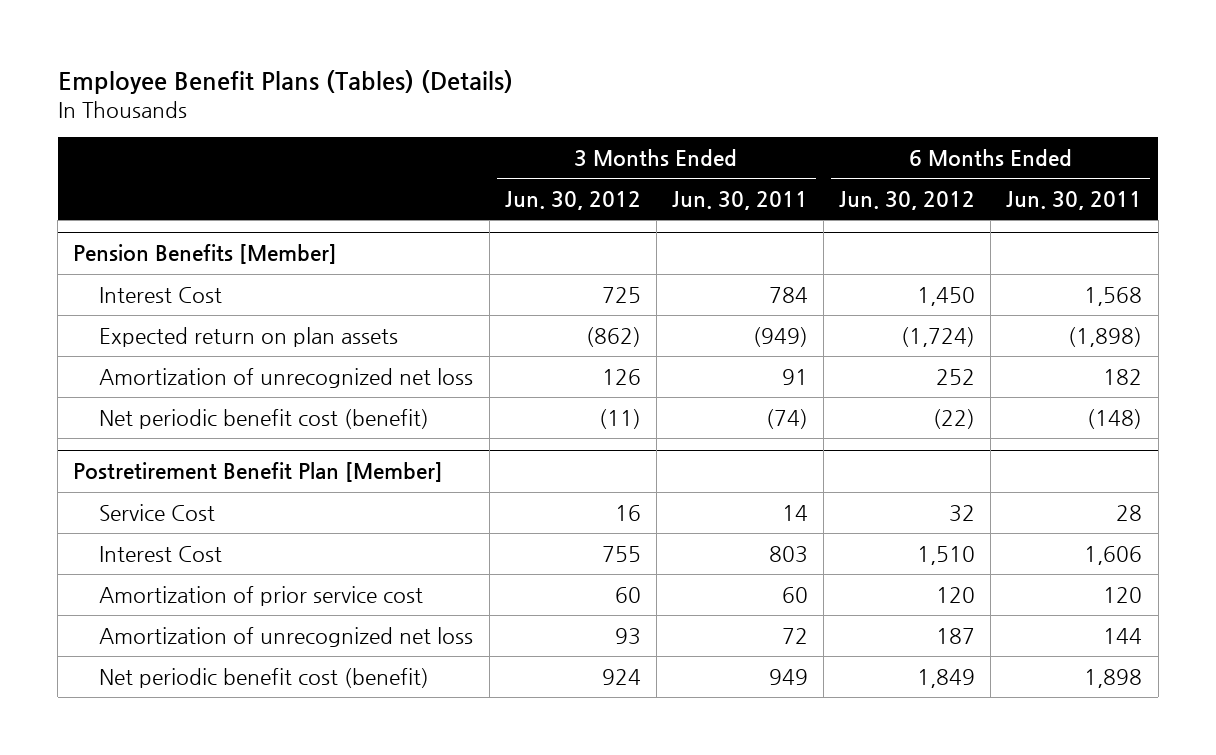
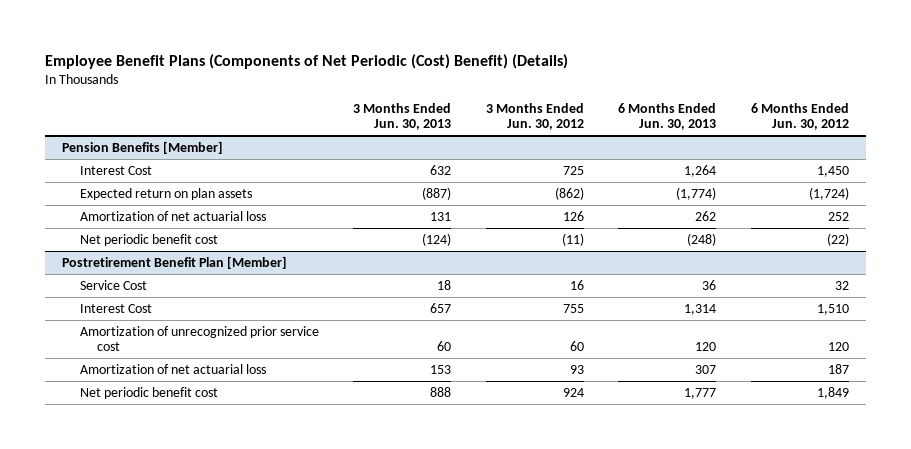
[57,70,513,95] Employee Benefit Plans (Tables) (Details) -> [45,53,569,69] Employee Benefit Plans (Components of Net Periodic (Cost) Benefit) (Details)
[671,190,808,210] Jun. 30, 2011 -> none
[1006,190,1143,210] Jun. 30, 2011 -> none
none -> [353,102,452,131] 3 Months Ended Jun. 30, 2013
none -> [618,102,717,131] 6 Months Ended Jun. 30, 2013
[99,367,474,388] Amortization of unrecognized net loss -> [79,210,266,221] Amortization of net actuarial loss
[99,408,430,429] Net periodic benefit cost (benefit) -> [79,233,218,246] Net periodic benefit cost
[99,585,424,606] Amortization of prior service cost -> [79,325,319,352] Amortization of unrecognized prior service cost
[99,626,474,647] Amortization of unrecognized net loss -> [79,363,266,374] Amortization of net actuarial loss
[99,667,430,688] Net periodic benefit cost (benefit) -> [79,386,218,399] Net periodic benefit cost

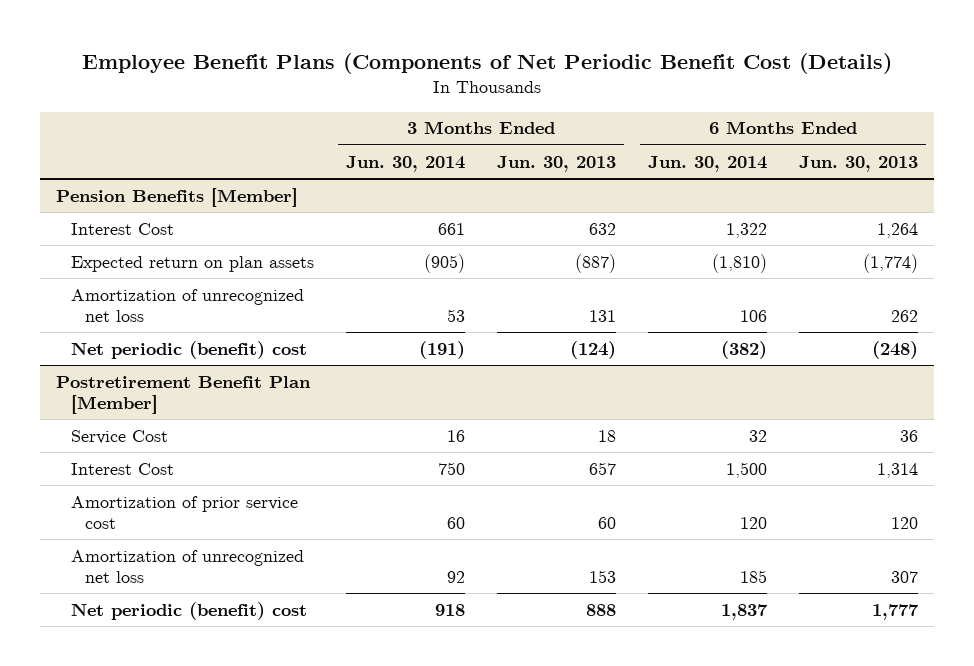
[45,53,569,69] Employee Benefit Plans (Components of Net Periodic (Cost) Benefit) (Details) -> [82,52,893,74] Employee Benefit Plans (Components of Net Periodic Benefit Cost (Details)
[485,102,584,131] 3 Months Ended Jun. 30, 2012 -> none
[750,102,849,131] 6 Months Ended Jun. 30, 2012 -> none
none -> [345,155,465,172] Jun. 30, 2014
none -> [647,155,767,172] Jun. 30, 2014
[79,210,266,221] Amortization of net actuarial loss -> [70,288,304,323] Amortization of unrecognized net loss
[79,233,218,246] Net periodic benefit cost -> [70,340,307,359] Net periodic (benefit) cost
[79,325,319,352] Amortization of unrecognized prior service cost -> [70,495,298,530] Amortization of prior service cost
[79,363,266,374] Amortization of net actuarial loss -> [70,549,304,584] Amortization of unrecognized net loss
[79,386,218,399] Net periodic benefit cost -> [70,601,307,620] Net periodic (benefit) cost

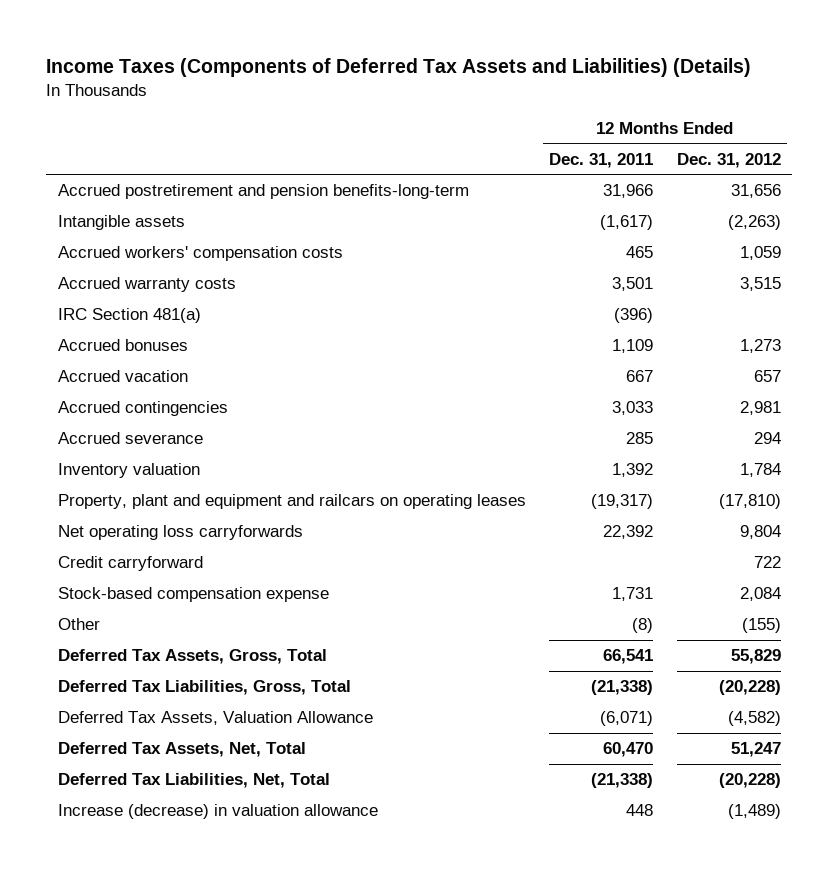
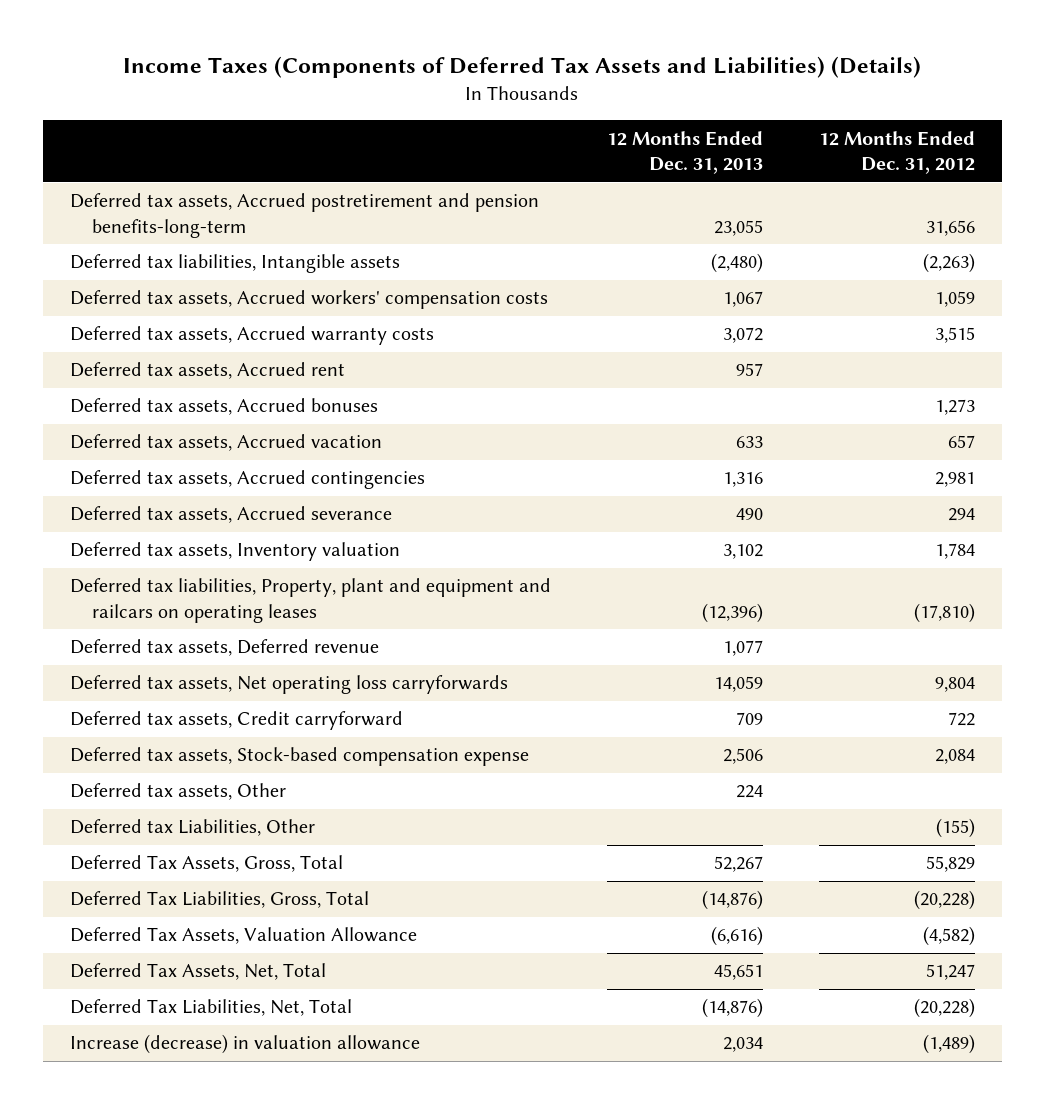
[549,152,654,168] Dec. 31, 2011 -> none
none -> [606,130,763,175] 12 Months Ended Dec. 31, 2013
[57,308,201,324] IRC Section 481(a) -> none
[57,184,469,200] Accrued postretirement and pension benefits-long-term -> [70,193,540,239] Deferred tax assets, Accrued postretirement and pension benefits-long-term
[57,215,185,231] Intangible assets -> [70,254,401,274] Deferred tax liabilities, Intangible assets
[57,246,343,262] Accrued workers' compensation costs -> [70,290,549,310] Deferred tax assets, Accrued workers' compensation costs
[57,277,236,293] Accrued warranty costs -> [70,326,435,346] Deferred tax assets, Accrued warranty costs
none -> [70,362,346,380] Deferred tax assets, Accrued rent
[57,339,188,352] Accrued bonuses -> [70,398,379,416] Deferred tax assets, Accrued bonuses
[57,370,188,383] Accrued vacation -> [70,434,383,452] Deferred tax assets, Accrued vacation
[57,401,228,417] Accrued contingencies -> [70,470,426,490] Deferred tax assets, Accrued contingencies
[57,432,203,445] Accrued severance -> [70,506,393,524] Deferred tax assets, Accrued severance
[57,463,200,479] Inventory valuation -> [70,542,401,562] Deferred tax assets, Inventory valuation
[57,494,526,510] Property, plant and equipment and railcars on operating leases -> [70,578,552,624] Deferred tax liabilities, Property, plant and equipment and railcars on operating leases
none -> [70,639,380,657] Deferred tax assets, Deferred revenue
[57,525,303,541] Net operating loss carryforwards -> [70,675,509,695] Deferred tax assets, Net operating loss carryforwards
[57,556,203,572] Credit carryforward -> [70,711,404,731] Deferred tax assets, Credit carryforward
[57,587,329,603] Stock-based compensation expense -> [70,747,530,767] Deferred tax assets, Stock-based compensation expense
none -> [70,783,287,801] Deferred tax assets, Other
[57,618,100,631] Other -> [70,819,316,837] Deferred tax Liabilities, Other

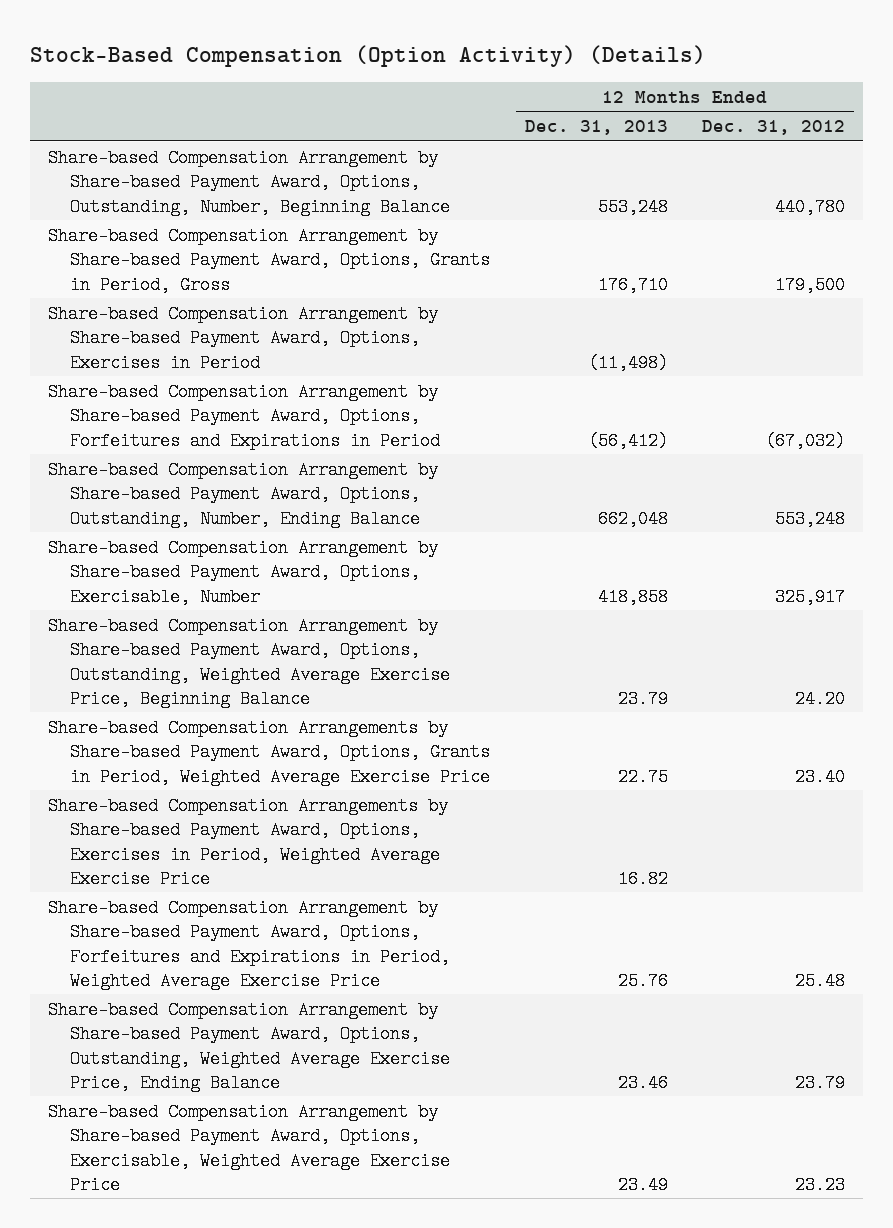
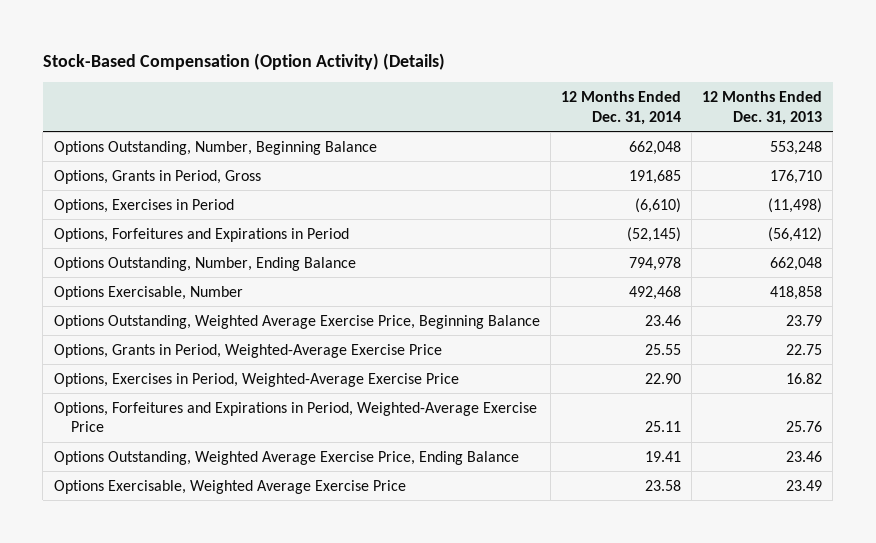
[702,120,846,136] Dec. 31, 2012 -> none
none -> [560,90,681,125] 12 Months Ended Dec. 31, 2014
[47,148,450,216] Share-based Compensation Arrangement by Share-based Payment Award, Options, Outstanding, Number, Beginning Balance -> [53,140,377,155] Options Outstanding, Number, Beginning Balance
[47,226,490,294] Share-based Compensation Arrangement by Share-based Payment Award, Options, Grants in Period, Gross -> [53,169,261,184] Options, Grants in Period, Gross
[47,304,438,372] Share-based Compensation Arrangement by Share-based Payment Award, Options, Exercises in Period -> [53,198,234,213] Options, Exercises in Period
[47,382,440,450] Share-based Compensation Arrangement by Share-based Payment Award, Options, Forfeitures and Expirations in Period -> [53,227,349,242] Options, Forfeitures and Expirations in Period
[47,460,438,528] Share-based Compensation Arrangement by Share-based Payment Award, Options, Outstanding, Number, Ending Balance -> [53,256,356,271] Options Outstanding, Number, Ending Balance
[47,538,438,606] Share-based Compensation Arrangement by Share-based Payment Award, Options, Exercisable, Number -> [53,285,243,300] Options Exercisable, Number
[47,616,450,708] Share-based Compensation Arrangement by Share-based Payment Award, Options, Outstanding, Weighted Average Exercise Price, Beginning Balance -> [53,314,540,329] Options Outstanding, Weighted Average Exercise Price, Beginning Balance
[47,718,490,786] Share-based Compensation Arrangements by Share-based Payment Award, Options, Grants in Period, Weighted Average Exercise Price -> [53,343,442,358] Options, Grants in Period, Weighted-Average Exercise Price
[47,796,448,888] Share-based Compensation Arrangements by Share-based Payment Award, Options, Exercises in Period, Weighted Average Exercise Price -> [53,372,459,387] Options, Exercises in Period, Weighted-Average Exercise Price
[47,898,450,990] Share-based Compensation Arrangement by Share-based Payment Award, Options, Forfeitures and Expirations in Period, Weighted Average Exercise Price -> [53,401,537,433] Options, Forfeitures and Expirations in Period, Weighted-Average Exercise Price
[47,1000,450,1092] Share-based Compensation Arrangement by Share-based Payment Award, Options, Outstanding, Weighted Average Exercise Price, Ending Balance -> [53,450,519,465] Options Outstanding, Weighted Average Exercise Price, Ending Balance
[47,1102,450,1194] Share-based Compensation Arrangement by Share-based Payment Award, Options, Exercisable, Weighted Average Exercise Price -> [53,479,406,494] Options Exercisable, Weighted Average Exercise Price

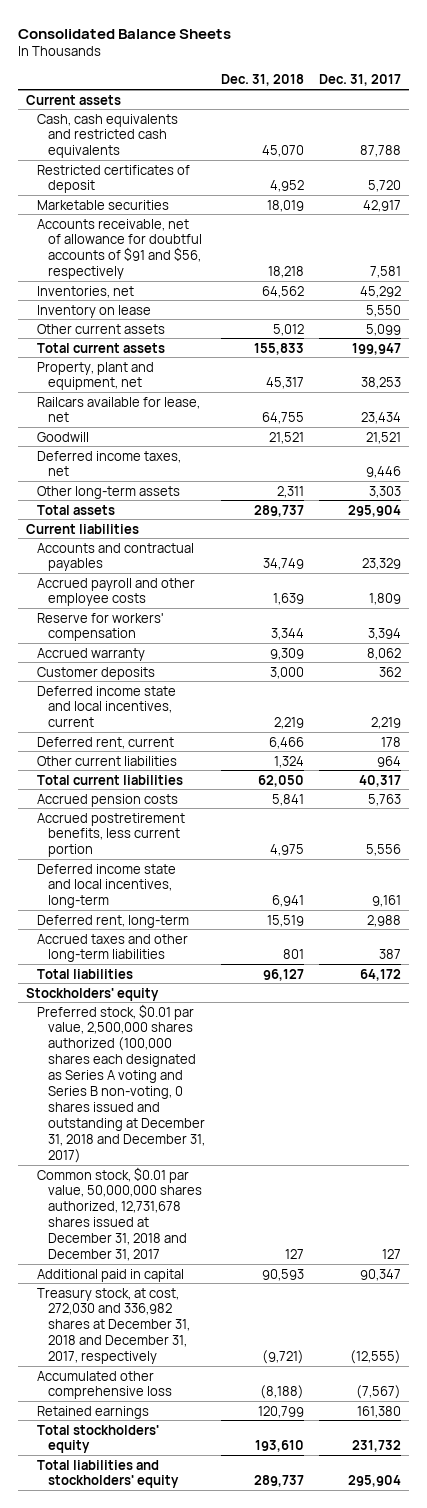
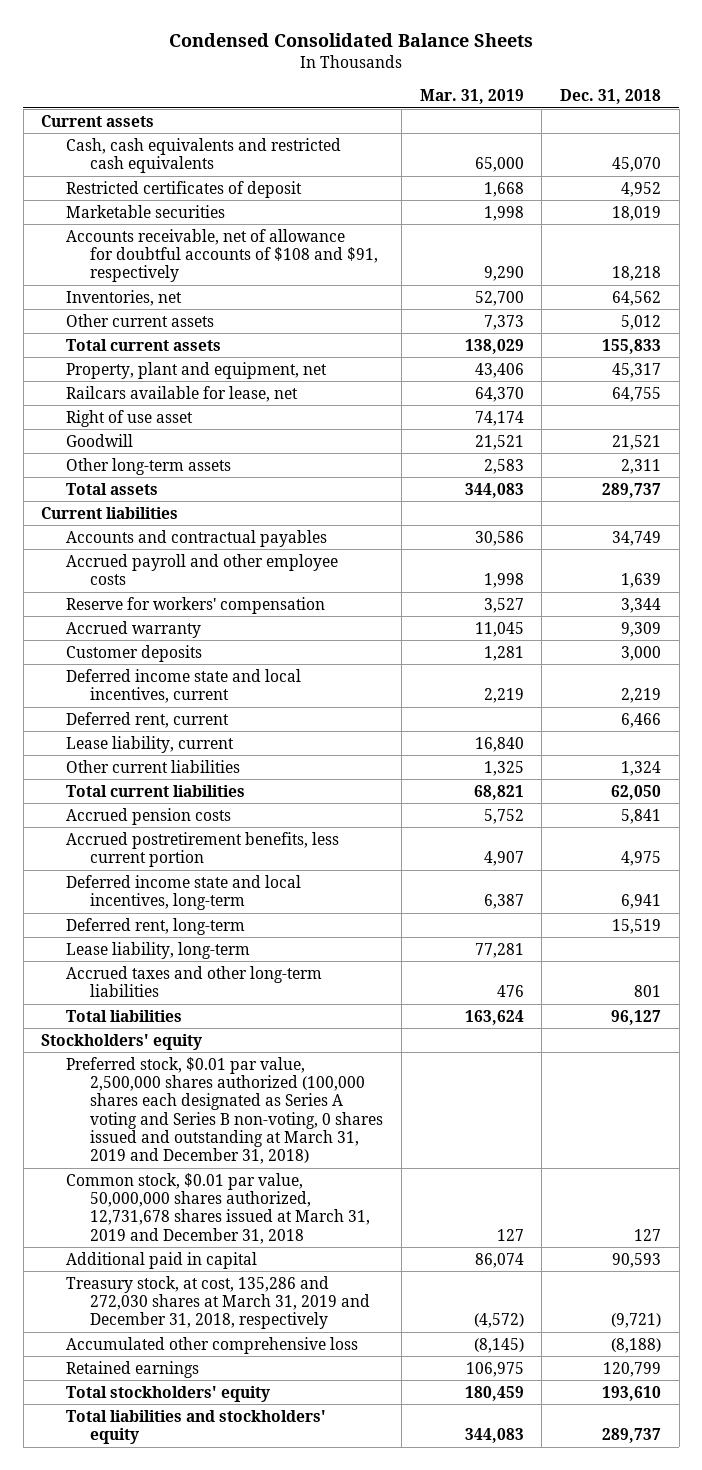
[18,28,232,39] Consolidated Balance Sheets -> [169,33,534,48] Condensed Consolidated Balance Sheets
[319,74,402,87] Dec. 31, 2017 -> none
none -> [419,89,524,105] Mar. 31, 2019
[36,218,203,280] Accounts receivable, net of allowance for doubtful accounts of $91 and $56, respectively -> [65,228,379,283] Accounts receivable, net of allowance for doubtful accounts of $108 and $91, respectively
[36,304,151,318] Inventory on lease -> none
none -> [65,409,193,427] Right of use asset
[36,450,181,477] Deferred income taxes, net -> none
none -> [65,735,234,753] Lease liability, current
none -> [65,941,250,959] Lease liability, long-term
[36,1003,206,1163] Preferred stock, $0.01 par value, 2,500,000 shares authorized (100,000 shares each designated as Series A voting and Series B non-voting, 0 shares issued and outstanding at December 31, 2018 and December 31, 2017) -> [65,1056,384,1165] Preferred stock, $0.01 par value, 2,500,000 shares authorized (100,000 shares each designated as Series A voting and Series B non-voting, 0 shares issued and outstanding at March 31, 2019 and December 31, 2018)
[36,1166,203,1262] Common stock, $0.01 par value, 50,000,000 shares authorized, 12,731,678 shares issued at December 31, 2018 and December 31, 2017 -> [65,1172,371,1244] Common stock, $0.01 par value, 50,000,000 shares authorized, 12,731,678 shares issued at March 31, 2019 and December 31, 2018
[36,1287,191,1365] Treasury stock, at cost, 272,030 and 336,982 shares at December 31, 2018 and December 31, 2017, respectively -> [65,1275,371,1330] Treasury stock, at cost, 135,286 and 272,030 shares at March 31, 2019 and December 31, 2018, respectively

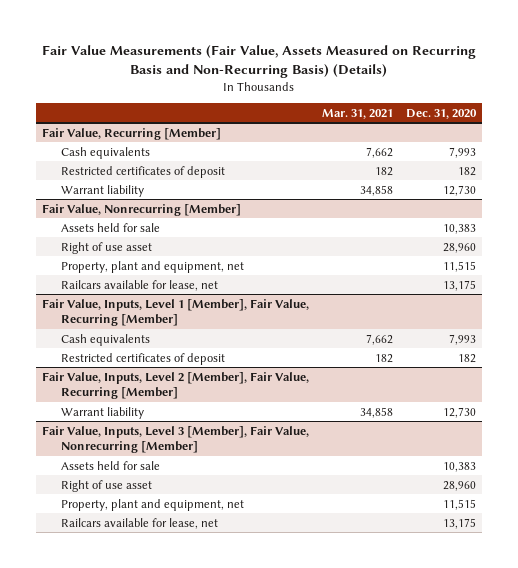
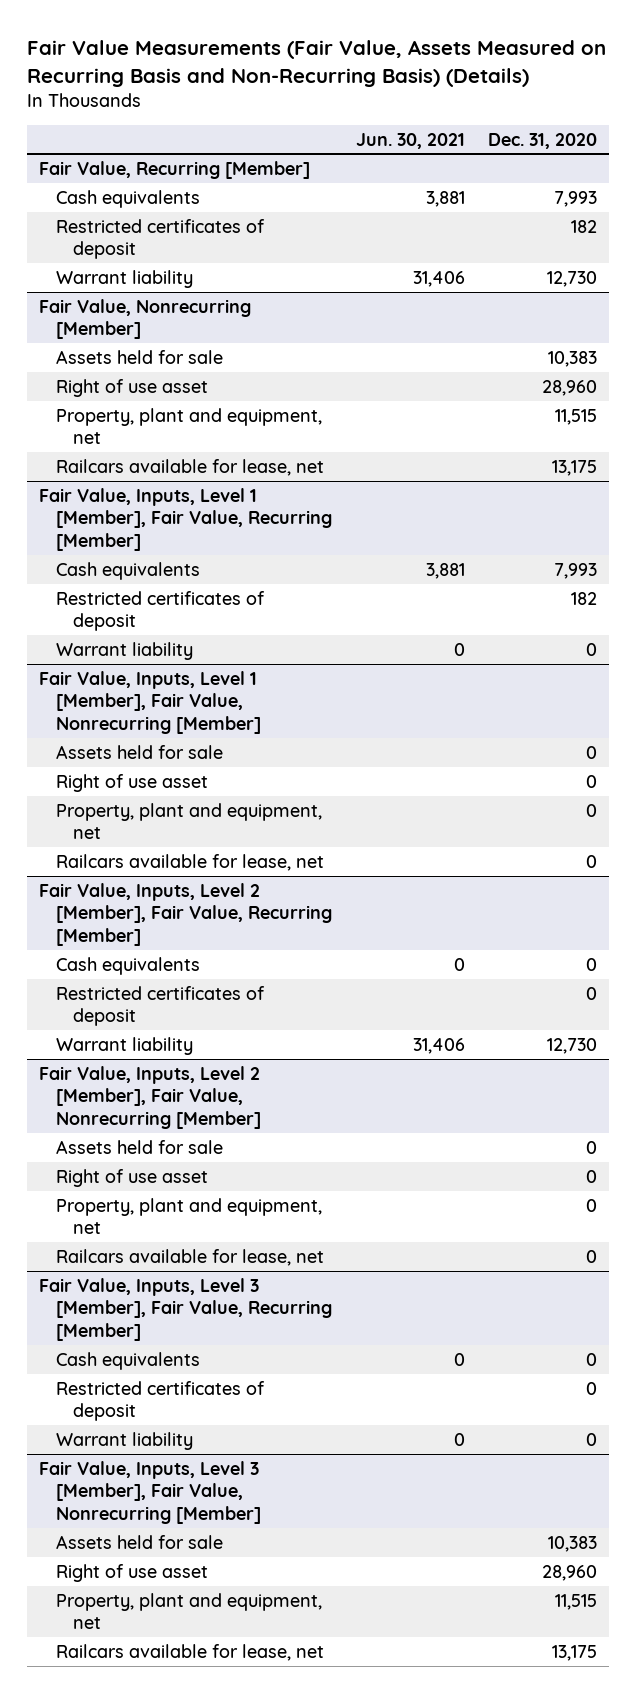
[321,108,393,119] Mar. 31, 2021 -> none
none -> [355,132,465,149] Jun. 30, 2021
none -> [56,641,194,660] Warrant liability
none -> [39,670,262,734] Fair Value, Inputs, Level 1 [Member], Fair Value, Nonrecurring [Member]
none -> [56,744,224,759] Assets held for sale
none -> [56,773,209,792] Right of use asset
none -> [56,802,323,840] Property, plant and equipment, net
none -> [56,853,325,871] Railcars available for lease, net
none -> [56,956,201,975] Cash equivalents
none -> [56,985,266,1027] Restricted certificates of deposit
none -> [39,1065,262,1129] Fair Value, Inputs, Level 2 [Member], Fair Value, Nonrecurring [Member]
none -> [56,1139,224,1154] Assets held for sale
none -> [56,1168,209,1187] Right of use asset
none -> [56,1197,323,1235] Property, plant and equipment, net
none -> [56,1248,325,1266] Railcars available for lease, net
none -> [39,1277,333,1341] Fair Value, Inputs, Level 3 [Member], Fair Value, Recurring [Member]
none -> [56,1351,201,1370] Cash equivalents
none -> [56,1380,266,1422] Restricted certificates of deposit
none -> [56,1431,194,1450] Warrant liability

